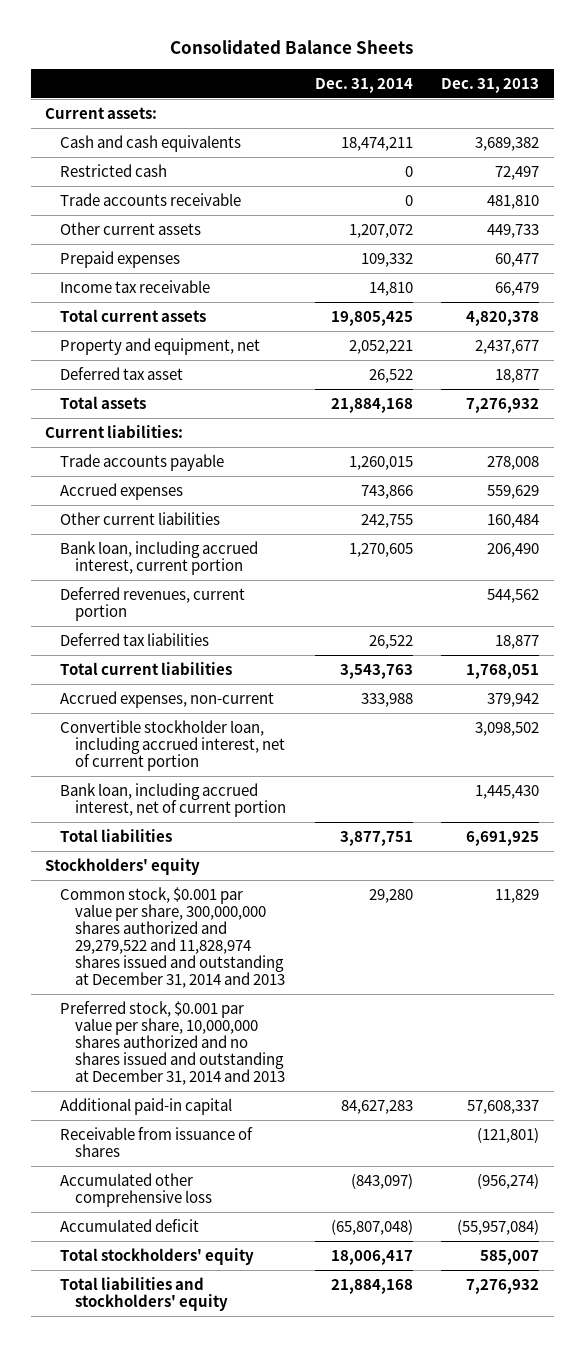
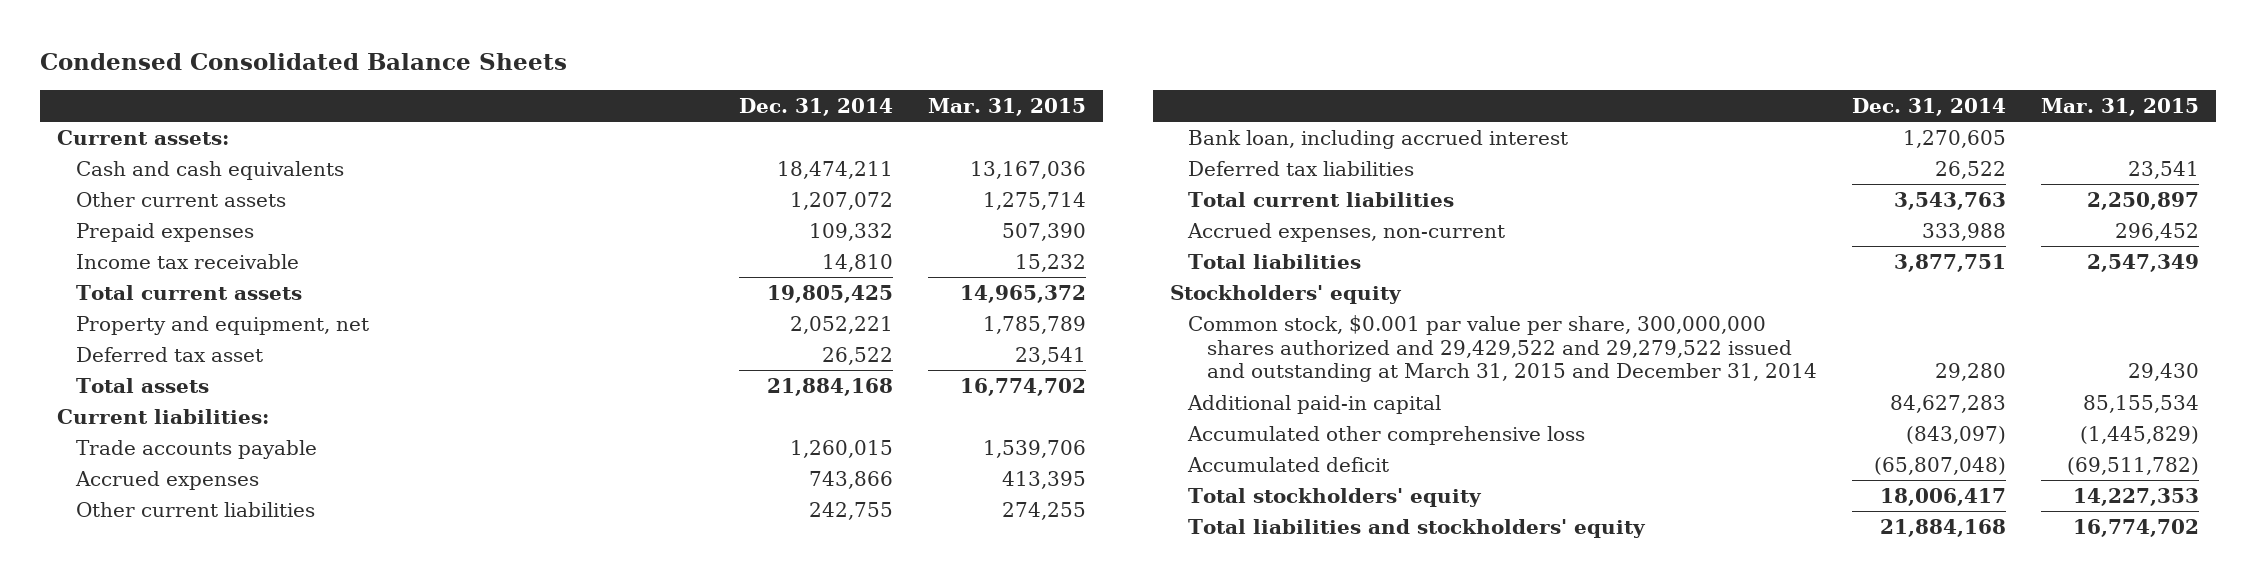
[170,40,414,55] Consolidated Balance Sheets -> [40,53,568,71] Condensed Consolidated Balance Sheets
[441,77,540,93] Dec. 31, 2013 -> none
none -> [928,97,1087,116] Mar. 31, 2015
[60,163,168,177] Restricted cash -> none
[60,192,242,206] Trade accounts receivable -> none
[60,586,246,621] Deferred revenues, current portion -> none
[60,540,259,575] Bank loan, including accrued interest, current portion -> [1188,129,1569,149] Bank loan, including accrued interest
[60,719,286,771] Convertible stockholder loan, including accrued interest, net of current portion -> none
[60,782,287,817] Bank loan, including accrued interest, net of current portion -> none
[60,1000,286,1086] Preferred stock, $0.001 par value per share, 10,000,000 shares authorized and no shares issued and outstanding at December 31, 2014 and 2013 -> none
[60,886,286,989] Common stock, $0.001 par value per share, 300,000,000 shares authorized and 29,279,522 and 11,828,974 shares issued and outstanding at December 31, 2014 and 2013 -> [1188,314,1817,383] Common stock, $0.001 par value per share, 300,000,000 shares authorized and 29,429,522 and 29,279,522 issued and outstanding at March 31, 2015 and December 31, 2014
[60,1126,254,1157] Receivable from issuance of shares -> none

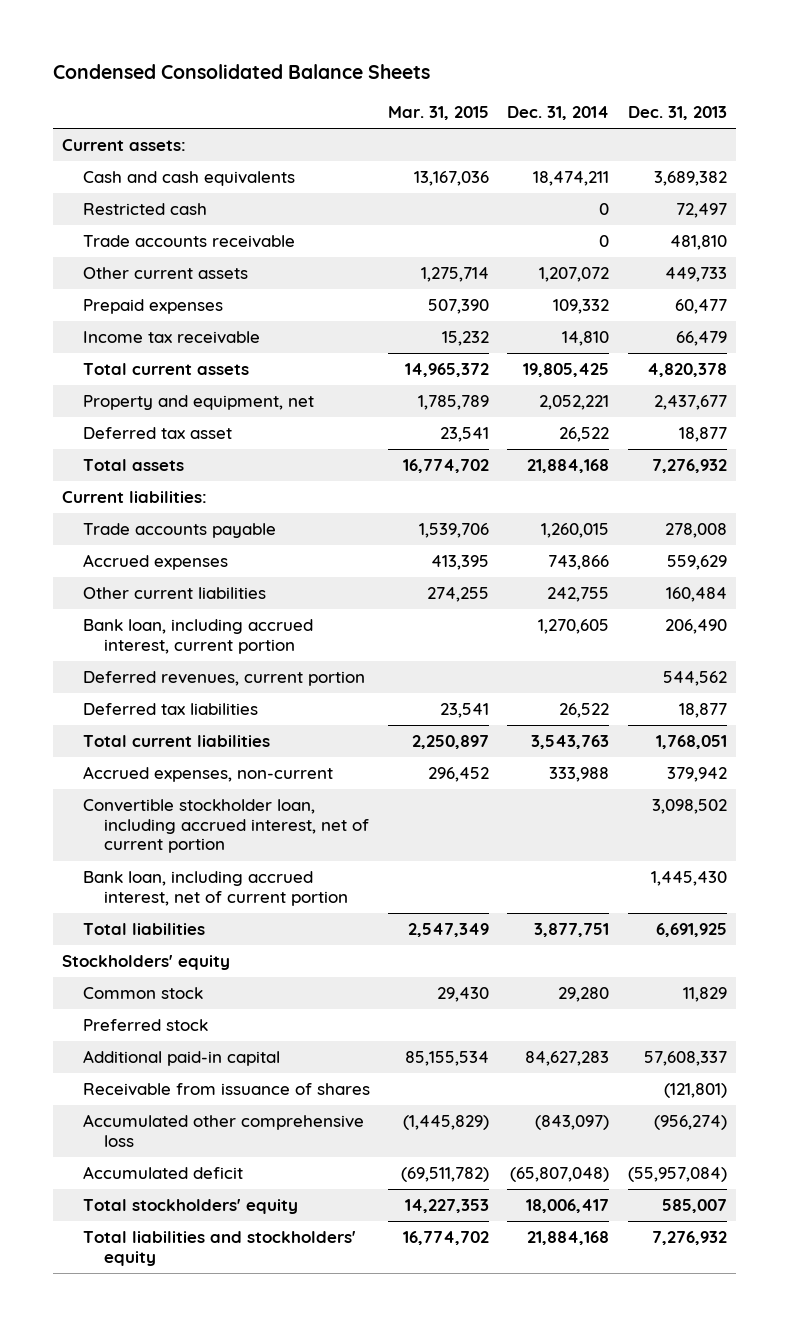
none -> [627,106,727,121] Dec. 31, 2013
none -> [83,203,208,216] Restricted cash
none -> [83,235,296,249] Trade accounts receivable
[1188,129,1569,149] Bank loan, including accrued interest -> [83,619,314,654] Bank loan, including accrued interest, current portion
none -> [83,671,366,687] Deferred revenues, current portion
none -> [83,799,370,854] Convertible stockholder loan, including accrued interest, net of current portion
none -> [83,871,349,906] Bank loan, including accrued interest, net of current portion
[1188,314,1817,383] Common stock, $0.001 par value per share, 300,000,000 shares authorized and 29,429,522 and 29,279,522 issued and outstanding at March 31, 2015 and December 31, 2014 -> [83,987,204,1000] Common stock
none -> [83,1019,209,1032] Preferred stock
none -> [83,1083,371,1097] Receivable from issuance of shares

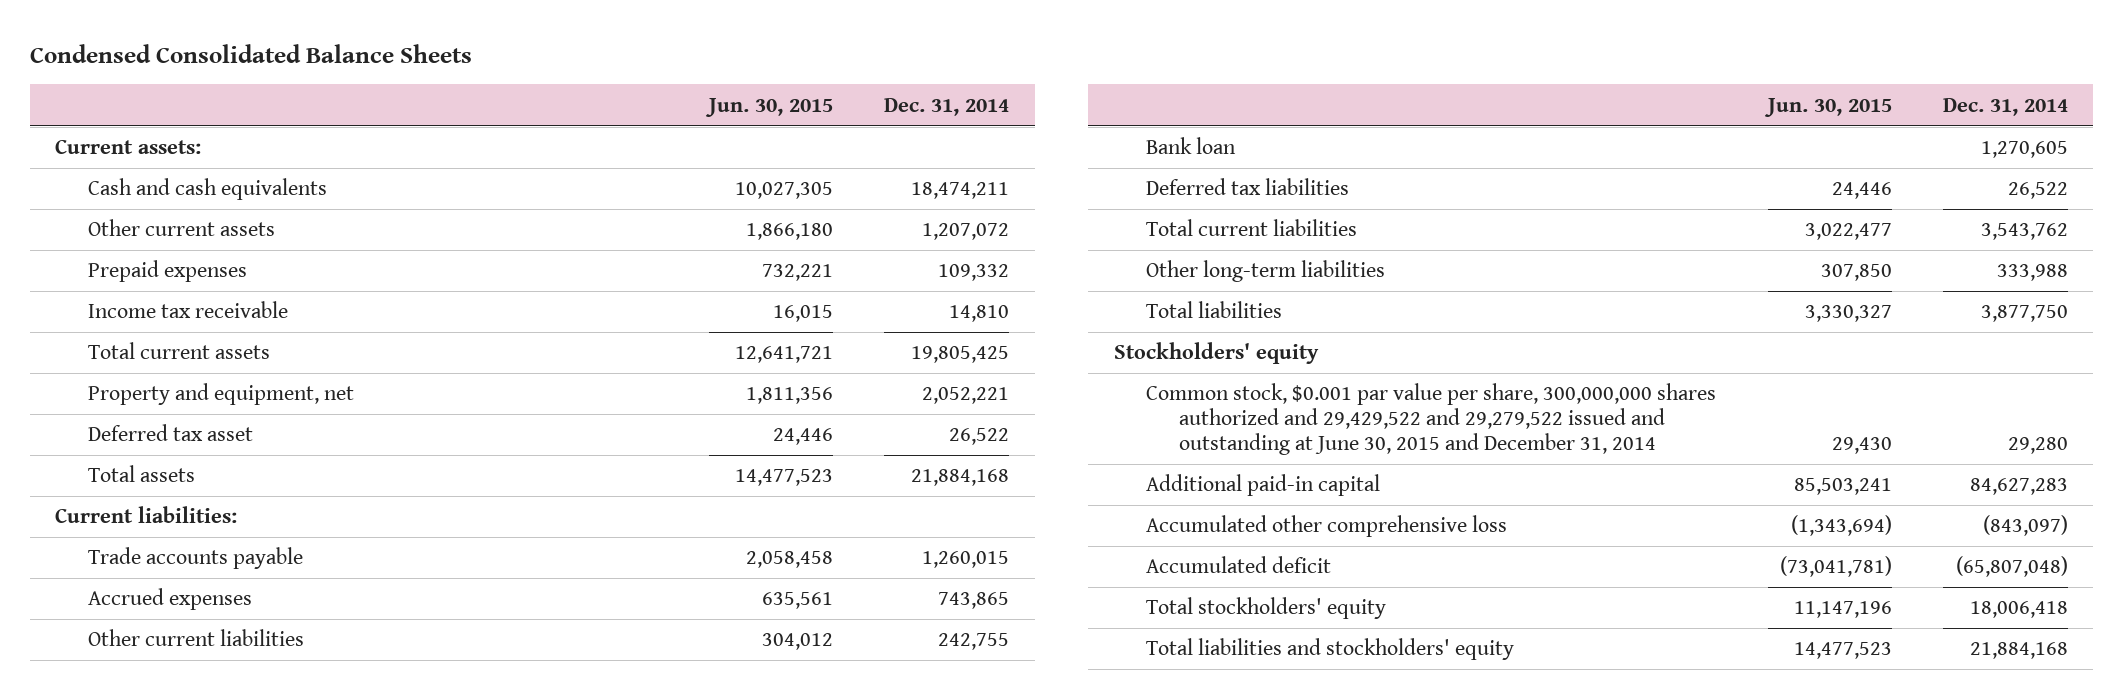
[388,106,490,121] Mar. 31, 2015 -> none
[627,106,727,121] Dec. 31, 2013 -> none
none -> [705,97,834,117] Jun. 30, 2015
[83,203,208,216] Restricted cash -> none
[83,235,296,249] Trade accounts receivable -> none
[548,555,610,571] 743,866 -> [938,592,1010,610] 743,865
[83,671,366,687] Deferred revenues, current portion -> none
[83,619,314,654] Bank loan, including accrued interest, current portion -> [1146,137,1237,155] Bank loan
[83,799,370,854] Convertible stockholder loan, including accrued interest, net of current portion -> none
[83,871,349,906] Bank loan, including accrued interest, net of current portion -> none
[531,735,610,750] 3,543,763 -> [1980,223,2068,241] 3,543,762
[83,766,334,783] Accrued expenses, non-current -> [1146,260,1386,283] Other long-term liabilities
[534,923,610,938] 3,877,751 -> [1980,305,2068,323] 3,877,750
[83,1019,209,1032] Preferred stock -> none
[83,987,204,1000] Common stock -> [1146,383,1717,456] Common stock, $0.001 par value per share, 300,000,000 shares authorized and 29,429,522 and 29,279,522 issued and outstanding at June 30, 2015 and December 31, 2014
[83,1083,371,1097] Receivable from issuance of shares -> none
[526,1199,610,1214] 18,006,417 -> [1969,601,2068,619] 18,006,418

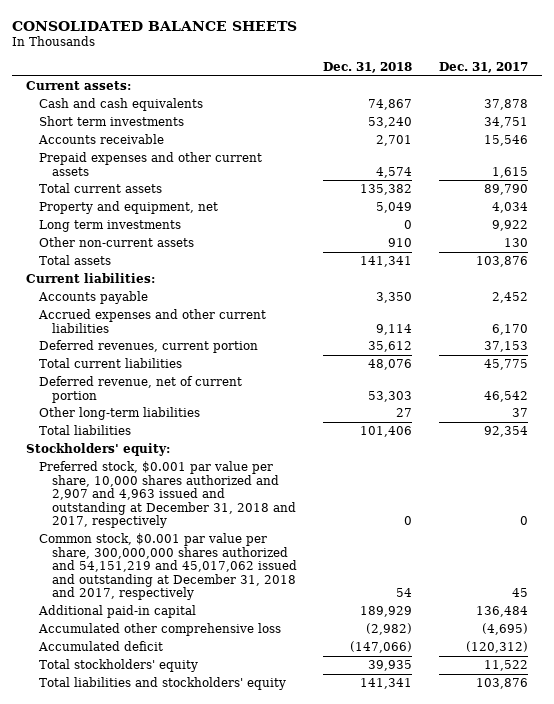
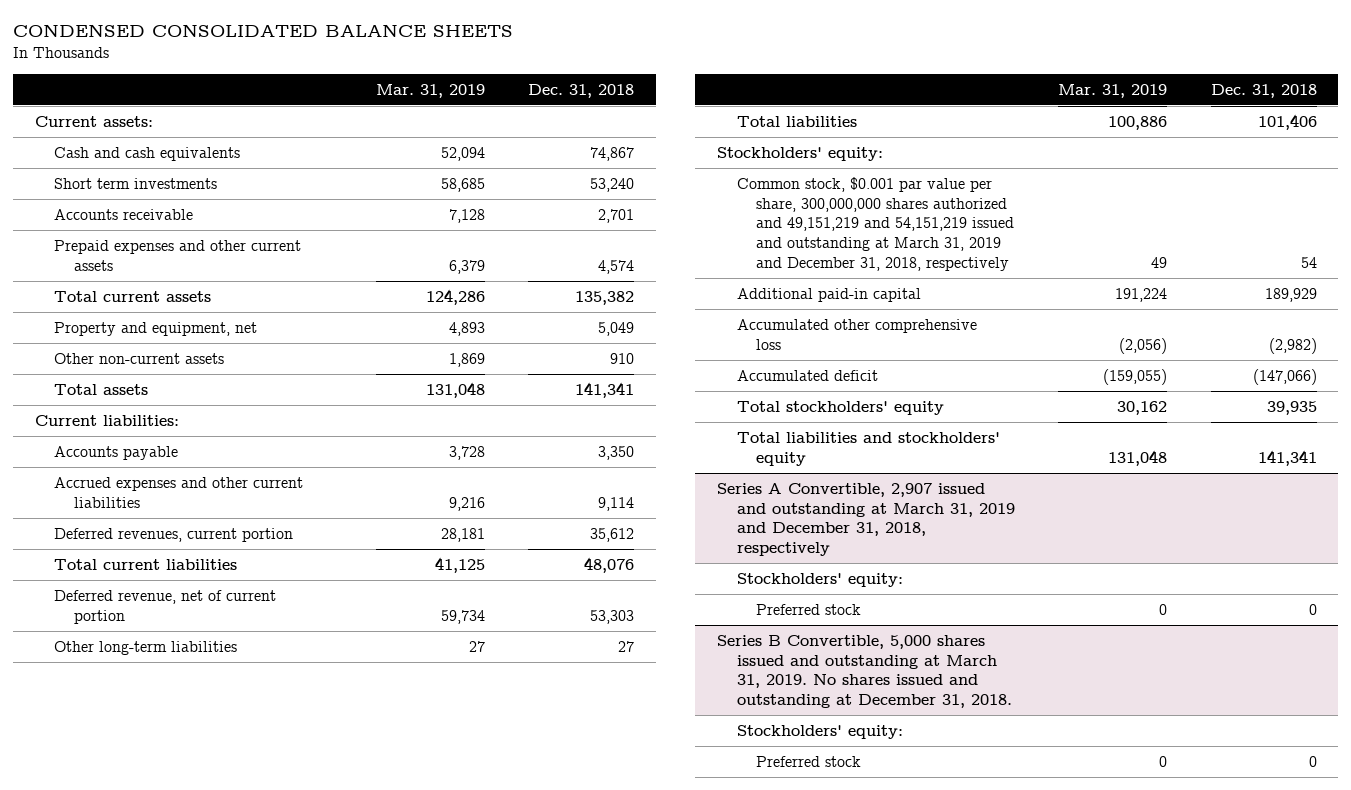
[12,20,298,31] CONSOLIDATED BALANCE SHEETS -> [12,24,513,38] CONDENSED CONSOLIDATED BALANCE SHEETS
[439,62,529,74] Dec. 31, 2017 -> none
none -> [375,83,485,98] Mar. 31, 2019
[38,220,181,233] Long term investments -> none
[38,461,296,529] Preferred stock, $0.001 par value per share, 10,000 shares authorized and 2,907 and 4,963 issued and outstanding at December 31, 2018 and 2017, respectively -> none
[38,533,297,601] Common stock, $0.001 par value per share, 300,000,000 shares authorized and 54,151,219 and 45,017,062 issued and outstanding at December 31, 2018 and 2017, respectively -> [736,176,1015,271] Common stock, $0.001 par value per share, 300,000,000 shares authorized and 49,151,219 and 54,151,219 issued and outstanding at March 31, 2019 and December 31, 2018, respectively
none -> [716,482,1015,557] Series A Convertible, 2,907 issued and outstanding at March 31, 2019 and December 31, 2018, respectively
none -> [736,572,903,587] Stockholders' equity:
none -> [756,603,862,615] Preferred stock
none -> [716,634,1012,709] Series B Convertible, 5,000 shares issued and outstanding at March 31, 2019. No shares issued and outstanding at December 31, 2018.
none -> [736,724,903,739] Stockholders' equity:
none -> [756,755,862,767] Preferred stock

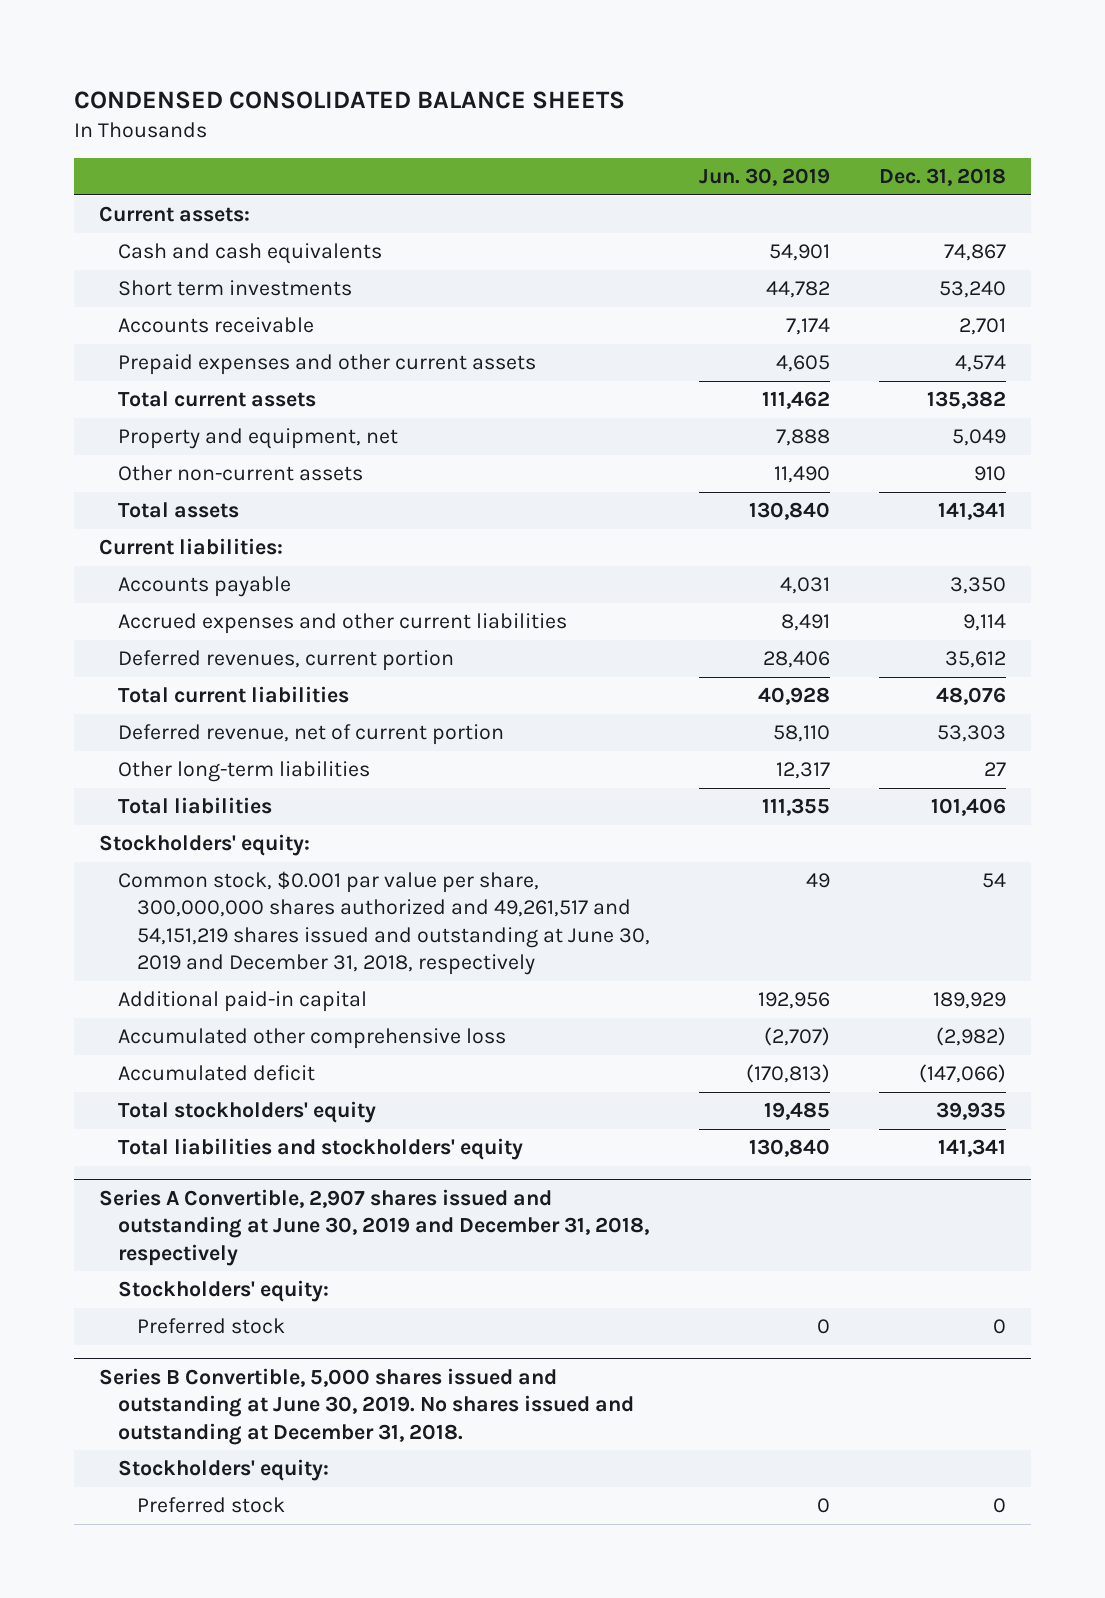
[375,83,485,98] Mar. 31, 2019 -> none
none -> [699,168,831,187] Jun. 30, 2019
[736,176,1015,271] Common stock, $0.001 par value per share, 300,000,000 shares authorized and 49,151,219 and 54,151,219 issued and outstanding at March 31, 2019 and December 31, 2018, respectively -> [117,871,651,976] Common stock, $0.001 par value per share, 300,000,000 shares authorized and 49,261,517 and 54,151,219 shares issued and outstanding at June 30, 2019 and December 31, 2018, respectively
[716,482,1015,557] Series A Convertible, 2,907 issued and outstanding at March 31, 2019 and December 31, 2018, respectively -> [98,1188,649,1266] Series A Convertible, 2,907 shares issued and outstanding at June 30, 2019 and December 31, 2018, respectively
[716,634,1012,709] Series B Convertible, 5,000 shares issued and outstanding at March 31, 2019. No shares issued and outstanding at December 31, 2018. -> [98,1367,634,1445] Series B Convertible, 5,000 shares issued and outstanding at June 30, 2019. No shares issued and outstanding at December 31, 2018.

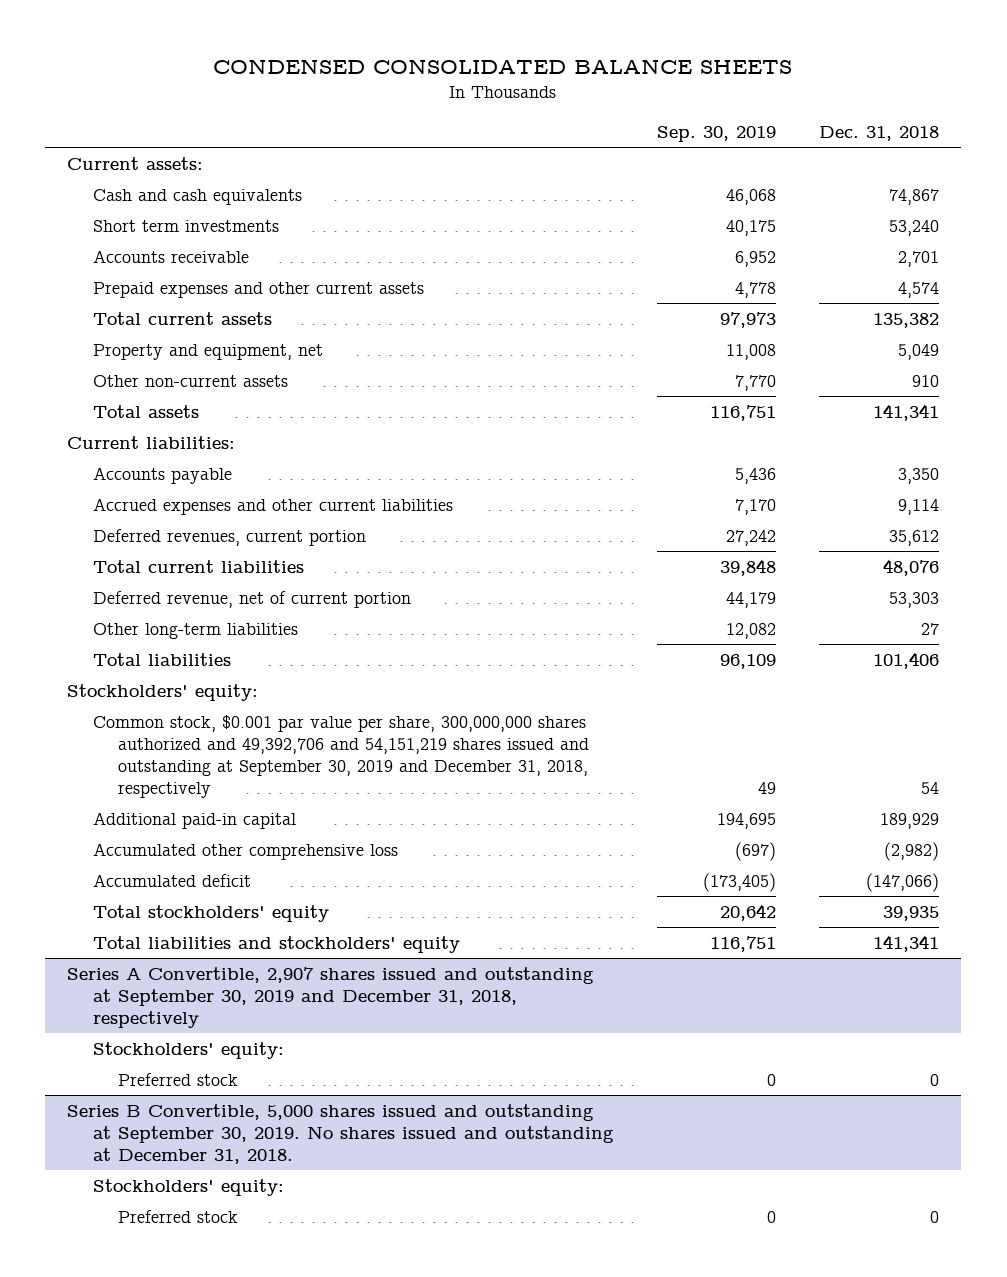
[699,168,831,187] Jun. 30, 2019 -> none
none -> [656,126,776,143] Sep. 30, 2019
[117,871,651,976] Common stock, $0.001 par value per share, 300,000,000 shares authorized and 49,261,517 and 54,151,219 shares issued and outstanding at June 30, 2019 and December 31, 2018, respectively -> [92,714,590,799] Common stock, $0.001 par value per share, 300,000,000 shares authorized and 49,392,706 and 54,151,219 shares issued and outstanding at September 30, 2019 and December 31, 2018, respectively
[98,1188,649,1266] Series A Convertible, 2,907 shares issued and outstanding at June 30, 2019 and December 31, 2018, respectively -> [67,966,595,1028] Series A Convertible, 2,907 shares issued and outstanding at September 30, 2019 and December 31, 2018, respectively
[98,1367,634,1445] Series B Convertible, 5,000 shares issued and outstanding at June 30, 2019. No shares issued and outstanding at December 31, 2018. -> [67,1103,614,1164] Series B Convertible, 5,000 shares issued and outstanding at September 30, 2019. No shares issued and outstanding at December 31, 2018.

